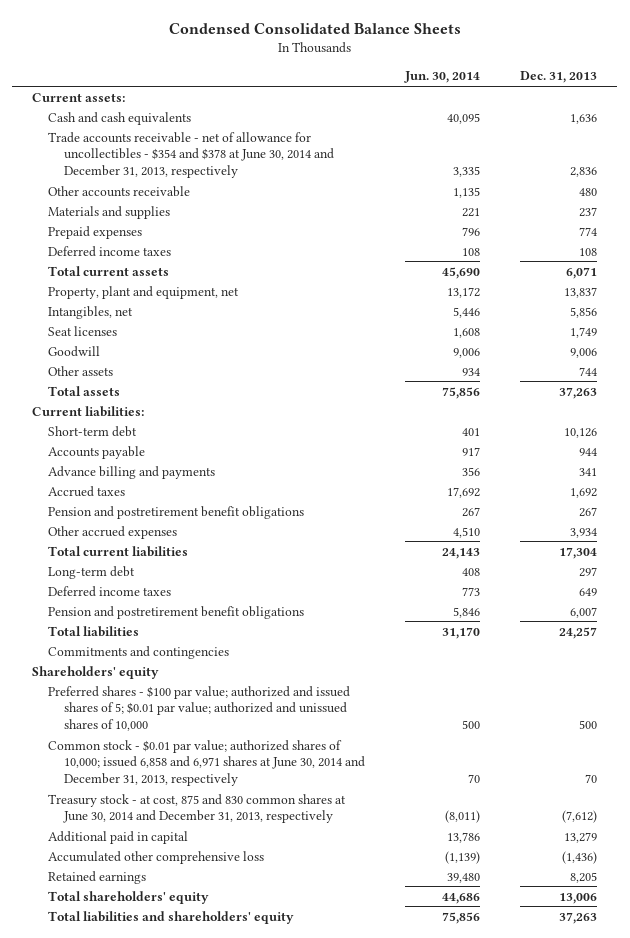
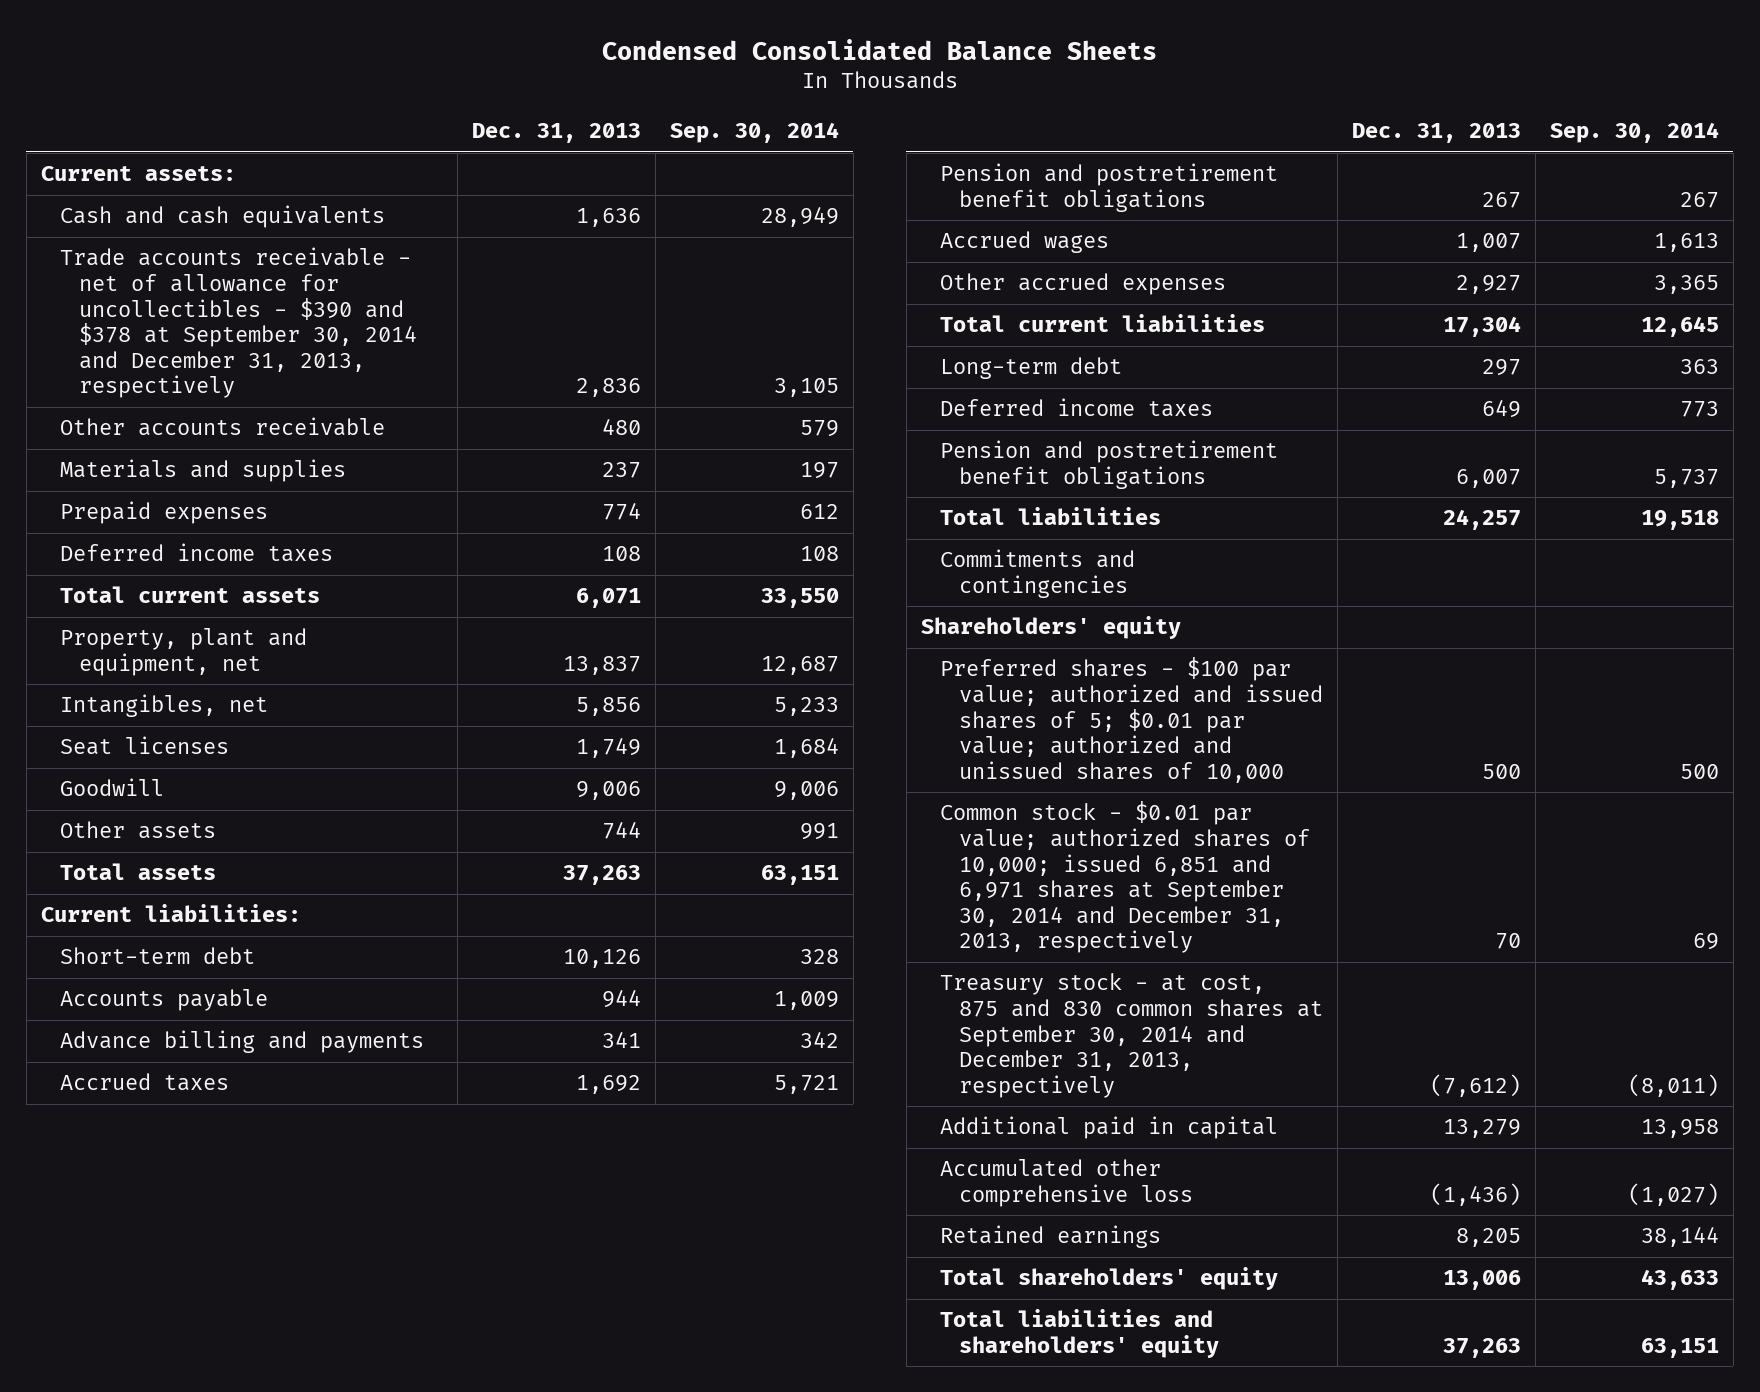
[404,71,481,84] Jun. 30, 2014 -> none
none -> [669,122,839,144] Sep. 30, 2014
[48,131,335,178] Trade accounts receivable - net of allowance for uncollectibles - $354 and $378 at June 30, 2014 and December 31, 2013, respectively -> [60,247,418,399] Trade accounts receivable - net of allowance for uncollectibles - $390 and $378 at September 30, 2014 and December 31, 2013, respectively
none -> [940,231,1110,254] Accrued wages
[570,527,598,538] 3,934 -> [1456,275,1522,295] 2,927
[48,739,366,786] Common stock - $0.01 par value; authorized shares of 10,000; issued 6,858 and 6,971 shares at June 30, 2014 and December 31, 2013, respectively -> [940,801,1311,954] Common stock - $0.01 par value; authorized shares of 10,000; issued 6,851 and 6,971 shares at September 30, 2014 and December 31, 2013, respectively
[48,793,347,824] Treasury stock - at cost, 875 and 830 common shares at June 30, 2014 and December 31, 2013, respectively -> [940,973,1324,1098] Treasury stock - at cost, 875 and 830 common shares at September 30, 2014 and December 31, 2013, respectively

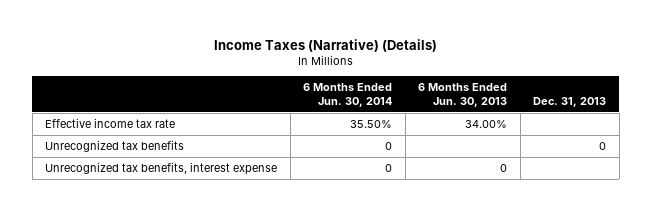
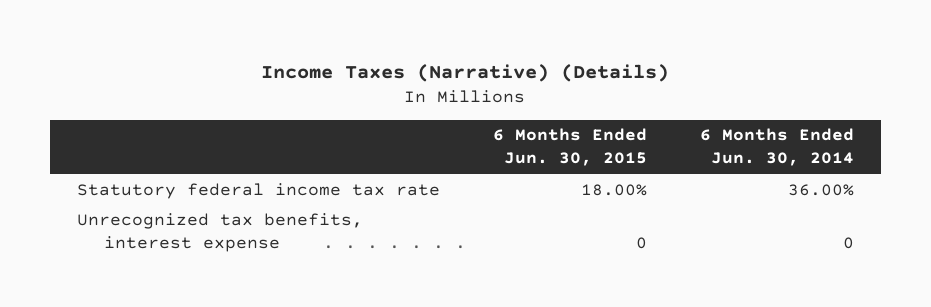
[418,83,508,107] 6 Months Ended Jun. 30, 2013 -> none
[533,96,607,107] Dec. 31, 2013 -> none
none -> [492,128,647,167] 6 Months Ended Jun. 30, 2015
[45,140,185,153] Unrecognized tax benefits -> none
[45,118,176,129] Effective income tax rate -> [76,182,440,199] Statutory federal income tax rate
[350,120,393,129] 35.50% -> [788,183,855,196] 36.00%

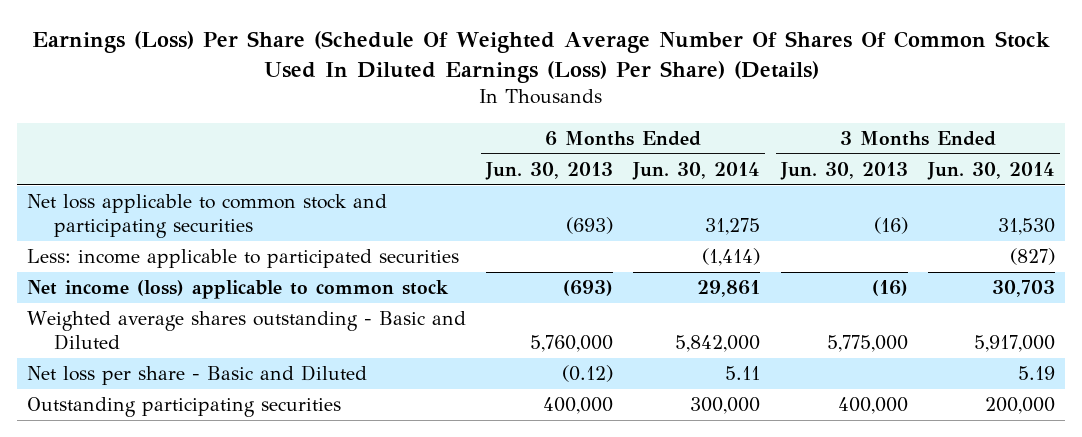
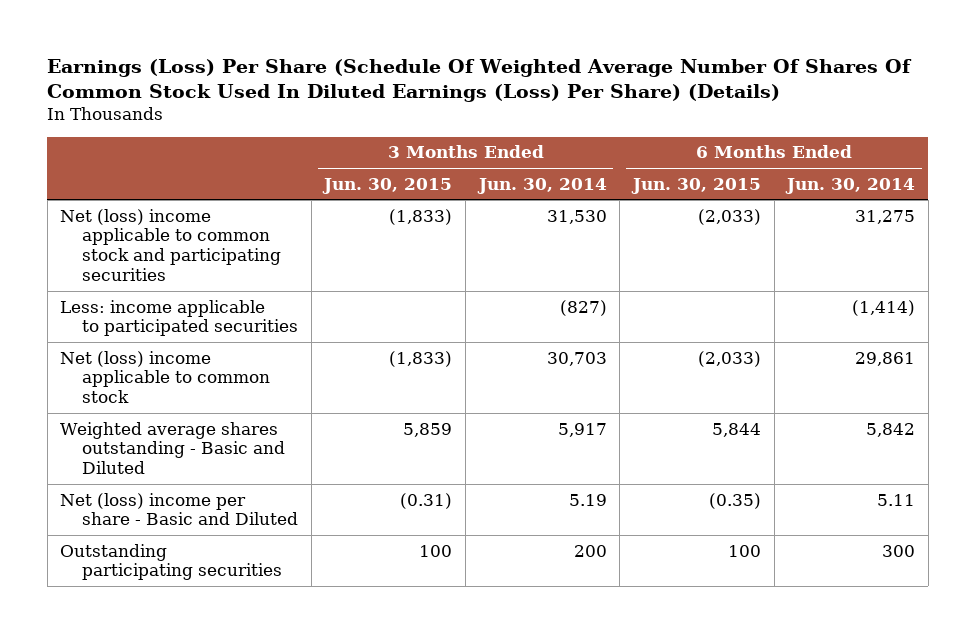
[485,161,614,180] Jun. 30, 2013 -> none
[779,161,908,180] Jun. 30, 2013 -> none
none -> [322,177,453,194] Jun. 30, 2015
none -> [630,177,761,194] Jun. 30, 2015
[27,194,388,239] Net loss applicable to common stock and participating securities -> [60,208,282,281] Net (loss) income applicable to common stock and participating securities
[27,280,450,300] Net income (loss) applicable to common stock -> [60,350,271,404] Net (loss) income applicable to common stock
[675,335,761,353] 5,842,000 -> [866,422,916,437] 5,842
[973,335,1055,353] 5,917,000 -> [557,422,607,437] 5,917
[27,365,368,386] Net loss per share - Basic and Diluted -> [60,492,299,526] Net (loss) income per share - Basic and Diluted
[690,397,761,415] 300,000 -> [882,544,916,557] 300
[984,397,1055,415] 200,000 -> [573,544,607,557] 200

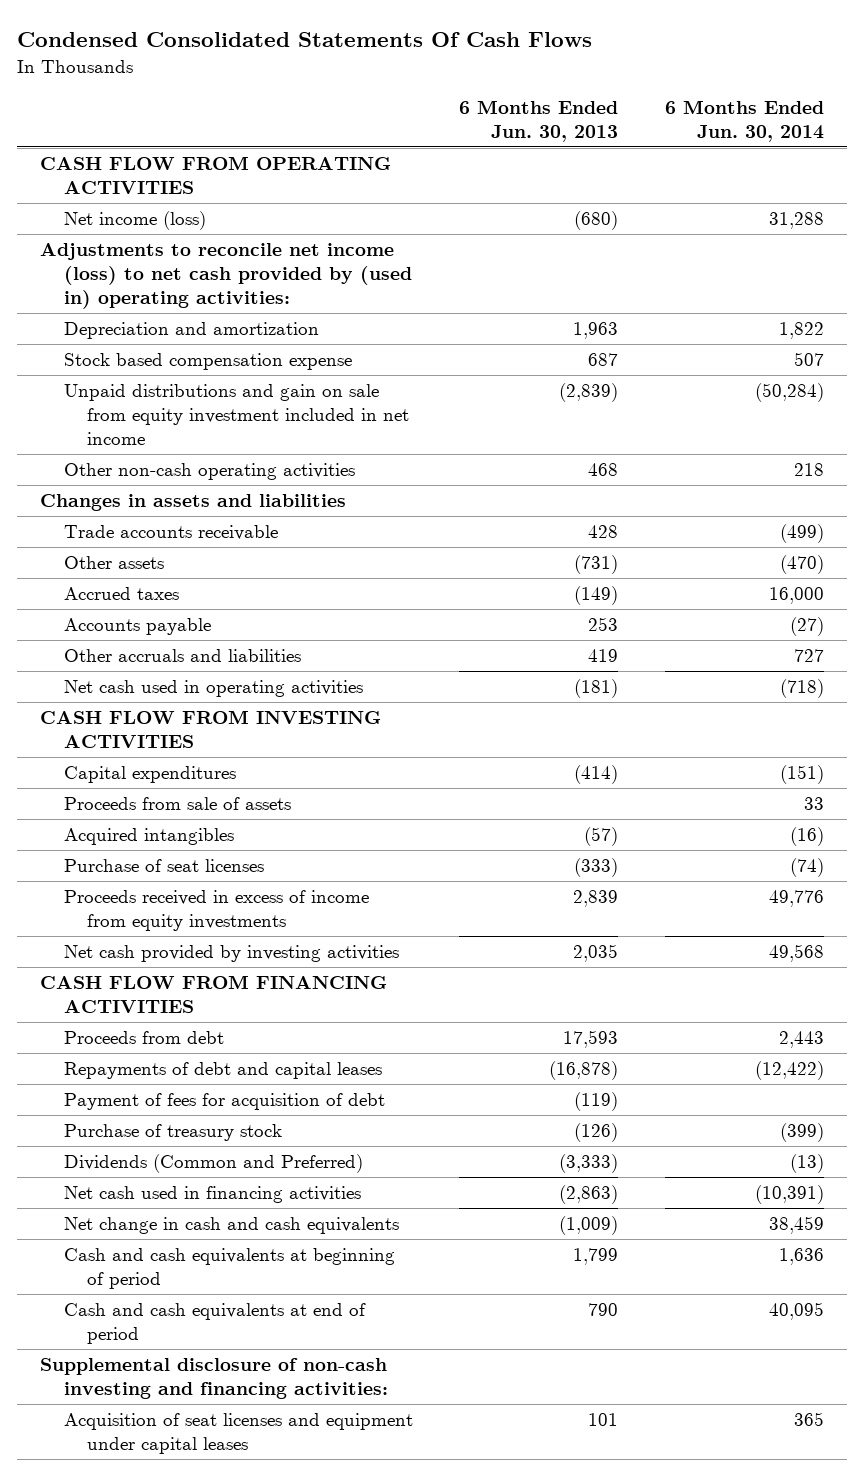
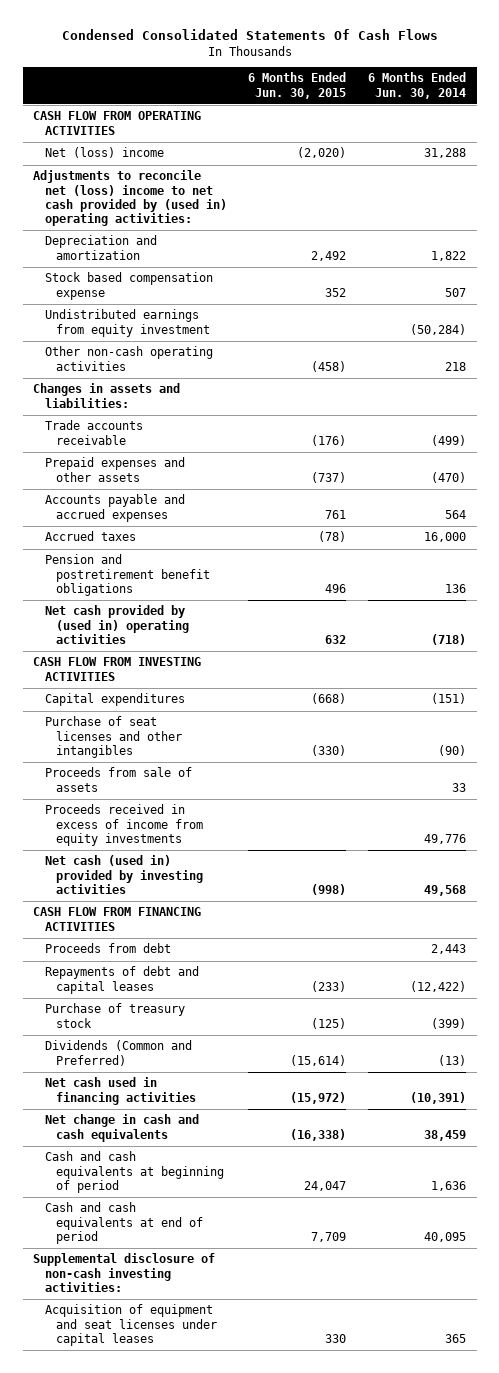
[459,99,619,142] 6 Months Ended Jun. 30, 2013 -> none
none -> [248,72,347,99] 6 Months Ended Jun. 30, 2015
[63,210,206,230] Net income (loss) -> [44,147,164,159] Net (loss) income
[40,242,412,310] Adjustments to reconcile net income (loss) to net cash provided by (used in) operating activities: -> [33,170,227,227] Adjustments to reconcile net (loss) income to net cash provided by (used in) operating activities:
[63,383,409,446] Unpaid distributions and gain on sale from equity investment included in net income -> [44,309,211,337] Undistributed earnings from equity investment
[40,493,347,511] Changes in assets and liabilities -> [33,383,181,408] Changes in assets and liabilities:
[63,555,164,569] Other assets -> none
none -> [44,457,185,482] Prepaid expenses and other assets
none -> [44,494,185,522] Accounts payable and accrued expenses
[63,617,211,635] Accounts payable -> none
[63,648,301,662] Other accruals and liabilities -> none
none -> [44,554,211,596] Pension and postretirement benefit obligations
[63,679,363,697] Net cash used in operating activities -> [44,605,190,644] Net cash provided by (used in) operating activities
none -> [44,716,183,758] Purchase of seat licenses and other intangibles
[63,827,234,845] Acquired intangibles -> none
[63,858,264,872] Purchase of seat licenses -> none
[63,944,399,962] Net cash provided by investing activities -> [44,855,204,894] Net cash (used in) provided by investing activities
[63,1092,385,1110] Payment of fees for acquisition of debt -> none
[40,1357,388,1399] Supplemental disclosure of non-cash investing and financing activities: -> [33,1253,216,1292] Supplemental disclosure of non-cash investing activities:
[63,1412,413,1454] Acquisition of seat licenses and equipment under capital leases -> [44,1304,218,1346] Acquisition of equipment and seat licenses under capital leases

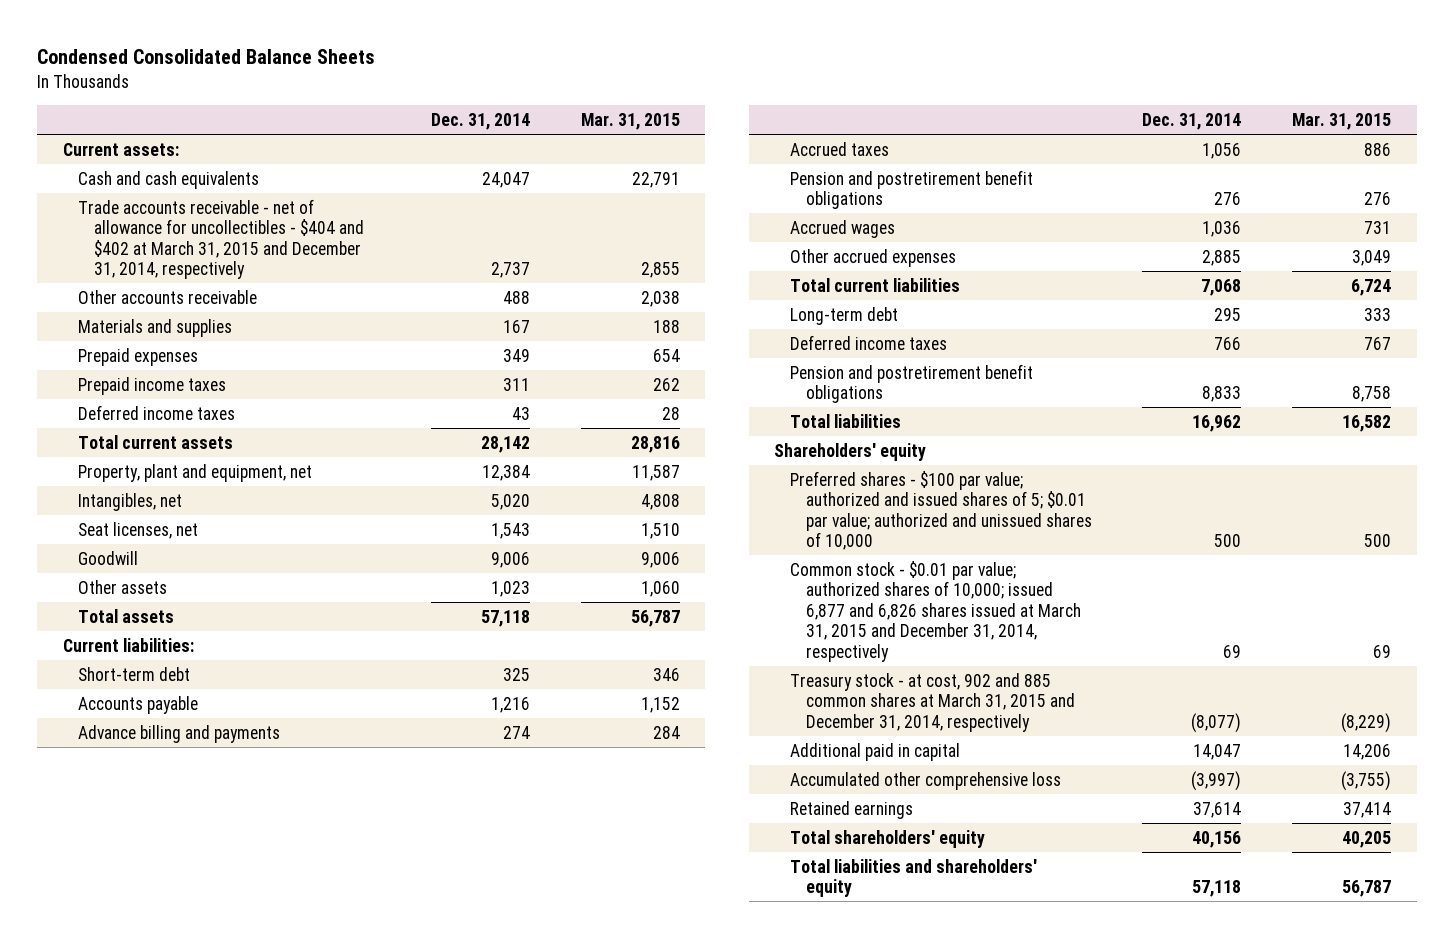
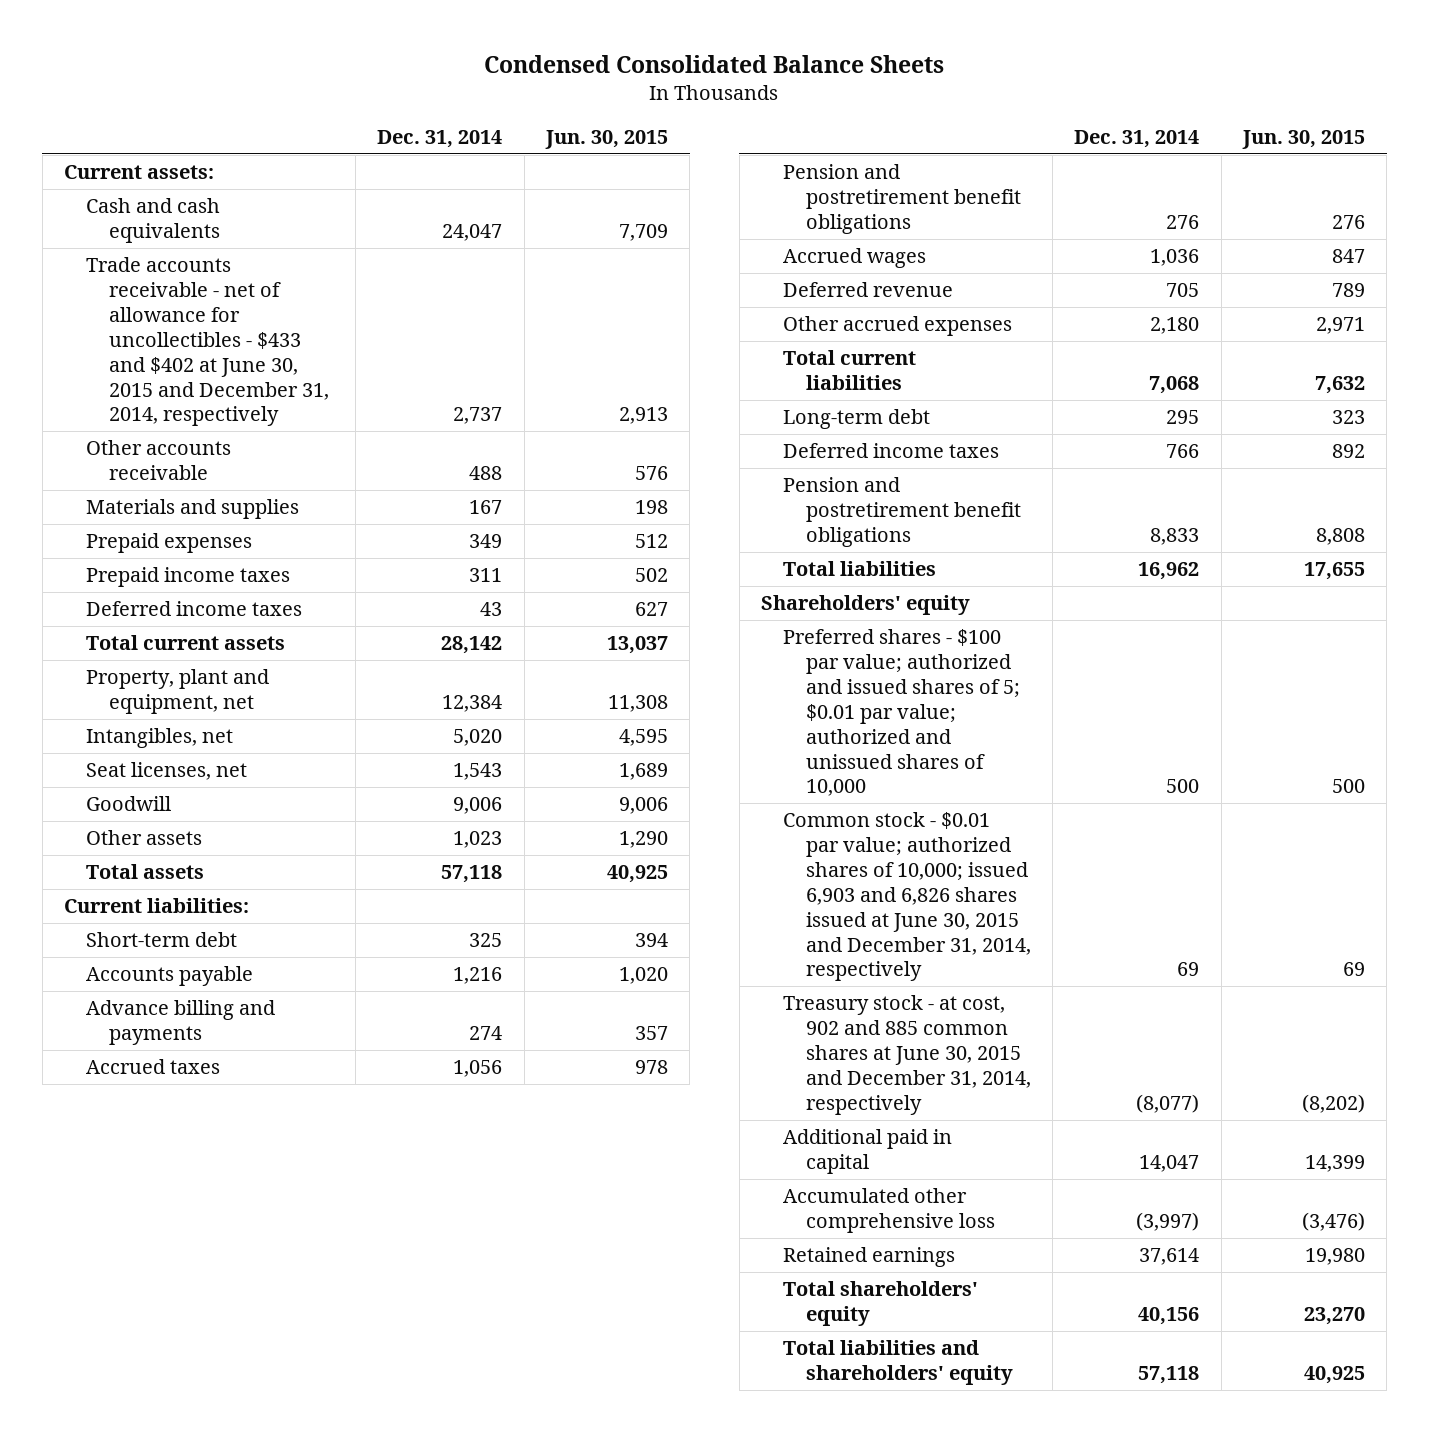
[580,112,680,130] Mar. 31, 2015 -> none
none -> [544,129,668,149] Jun. 30, 2015
[78,198,365,280] Trade accounts receivable - net of allowance for uncollectibles - $404 and $402 at March 31, 2015 and December 31, 2014, respectively -> [86,257,329,427] Trade accounts receivable - net of allowance for uncollectibles - $433 and $402 at June 30, 2015 and December 31, 2014, respectively
none -> [783,282,954,298] Deferred revenue
[1202,249,1242,266] 2,885 -> [1150,317,1200,335] 2,180
[789,560,1081,662] Common stock - $0.01 par value; authorized shares of 10,000; issued 6,877 and 6,826 shares issued at March 31, 2015 and December 31, 2014, respectively -> [783,812,1031,982] Common stock - $0.01 par value; authorized shares of 10,000; issued 6,903 and 6,826 shares issued at June 30, 2015 and December 31, 2014, respectively
[789,672,1075,732] Treasury stock - at cost, 902 and 885 common shares at March 31, 2015 and December 31, 2014, respectively -> [783,995,1031,1115] Treasury stock - at cost, 902 and 885 common shares at June 30, 2015 and December 31, 2014, respectively

